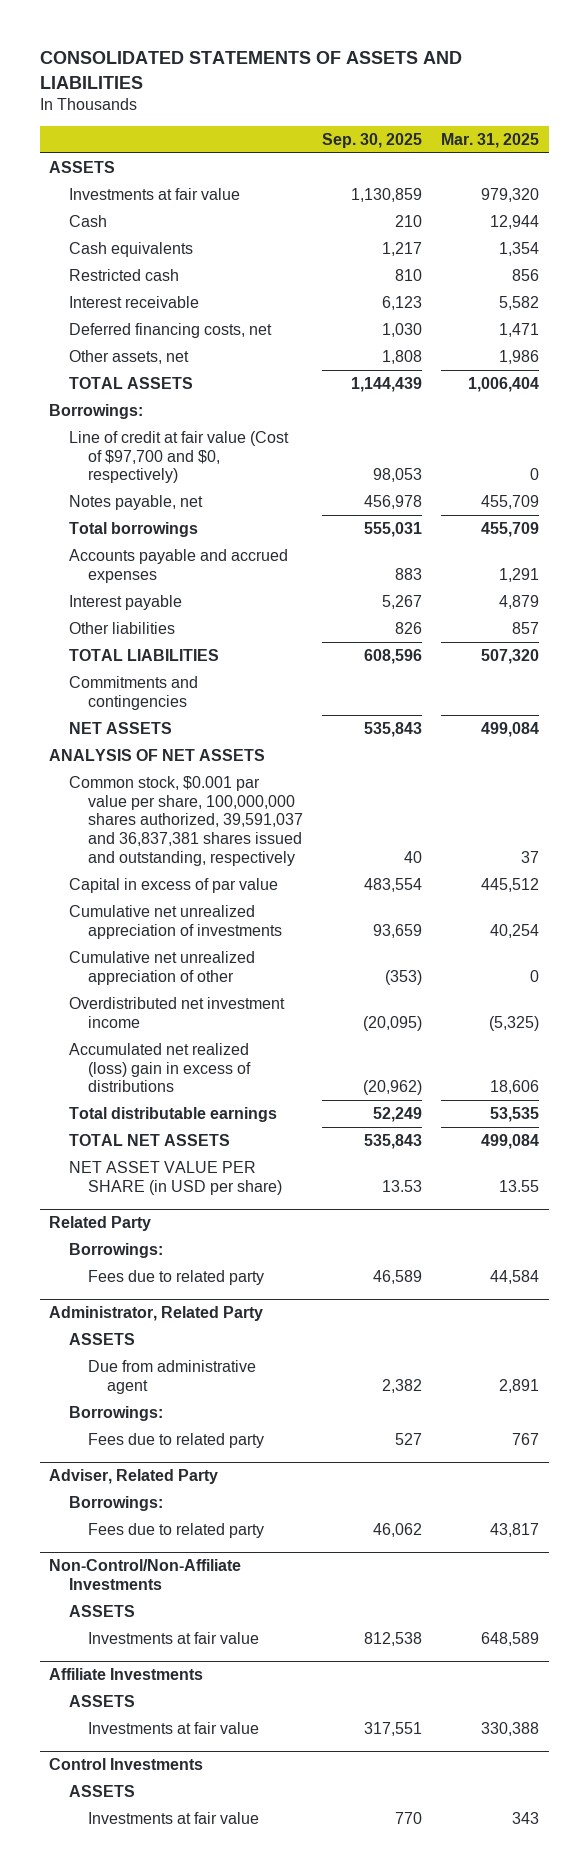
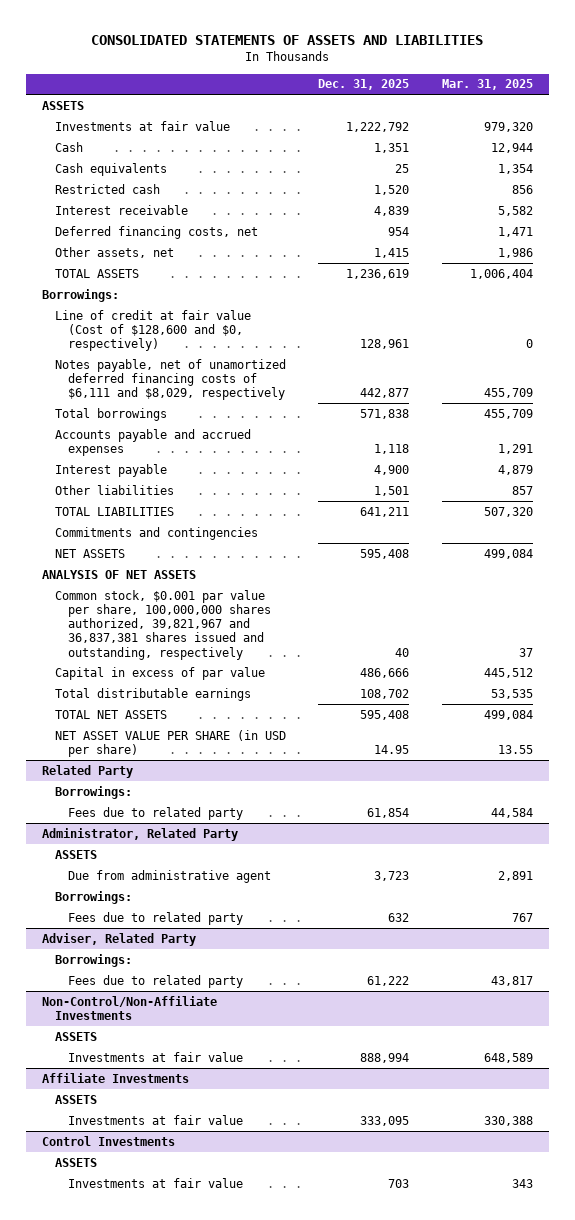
[322,132,423,148] Sep. 30, 2025 -> none
none -> [318,79,410,91] Dec. 31, 2025
[68,430,289,484] Line of credit at fair value (Cost of $97,700 and $0, respectively) -> [55,309,252,352] Line of credit at fair value (Cost of $128,600 and $0, respectively)
[68,494,203,510] Notes payable, net -> [55,358,287,401] Notes payable, net of unamortized deferred financing costs of $6,111 and $8,029, respectively
[68,775,303,866] Common stock, $0.001 par value per share, 100,000,000 shares authorized, 39,591,037 and 36,837,381 shares issued and outstanding, respectively -> [55,589,272,660] Common stock, $0.001 par value per share, 100,000,000 shares authorized, 39,821,967 and 36,837,381 shares issued and outstanding, respectively
[68,904,282,939] Cumulative net unrealized appreciation of investments -> none
[68,950,255,985] Cumulative net unrealized appreciation of other -> none
[68,996,285,1028] Overdistributed net investment income -> none
[68,1042,251,1093] Accumulated net realized (loss) gain in excess of distributions -> none

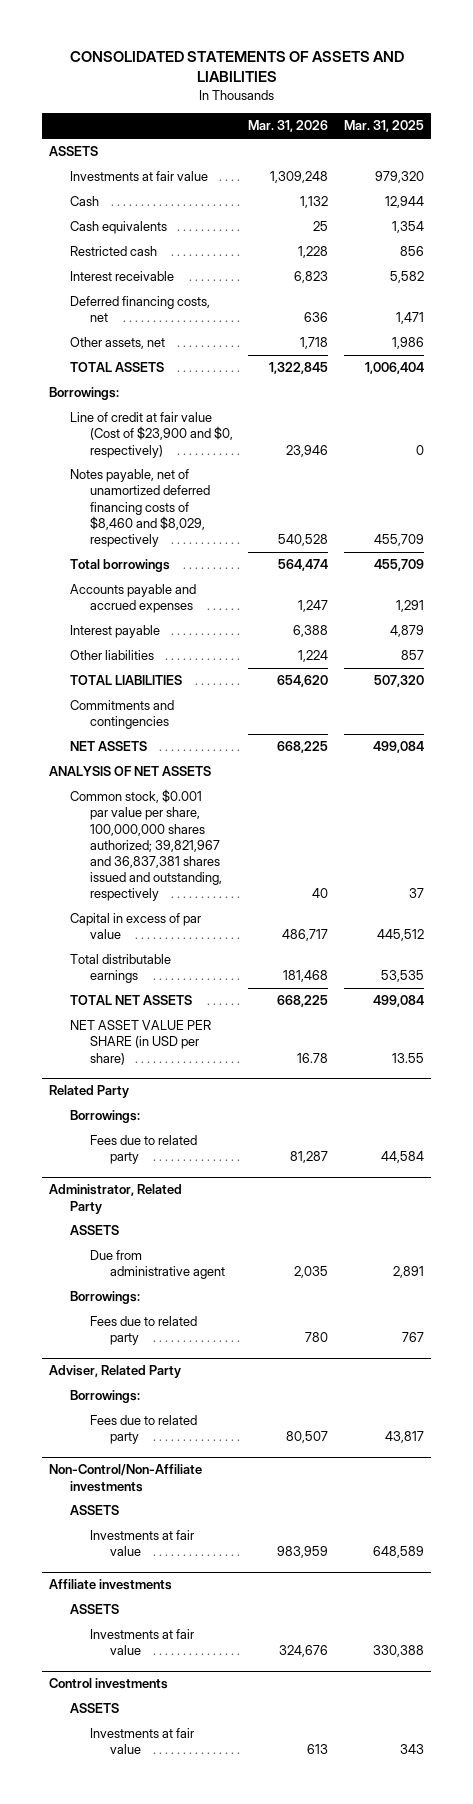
[318,79,410,91] Dec. 31, 2025 -> none
none -> [248,120,329,133] Mar. 31, 2026
[55,309,252,352] Line of credit at fair value (Cost of $128,600 and $0, respectively) -> [69,412,233,458] Line of credit at fair value (Cost of $23,900 and $0, respectively)
[55,358,287,401] Notes payable, net of unamortized deferred financing costs of $6,111 and $8,029, respectively -> [69,469,210,547] Notes payable, net of unamortized deferred financing costs of $8,460 and $8,029, respectively
[55,589,272,660] Common stock, $0.001 par value per share, 100,000,000 shares authorized, 39,821,967 and 36,837,381 shares issued and outstanding, respectively -> [69,789,222,901] Common stock, $0.001 par value per share, 100,000,000 shares authorized; 39,821,967 and 36,837,381 shares issued and outstanding, respectively
[42,995,218,1021] Non-Control/Non-Affiliate Investments -> [49,1464,203,1492] Non-Control/Non-Affiliate investments
[42,1072,190,1083] Affiliate Investments -> [49,1579,173,1591] Affiliate investments
[42,1135,176,1146] Control Investments -> [49,1678,169,1690] Control investments

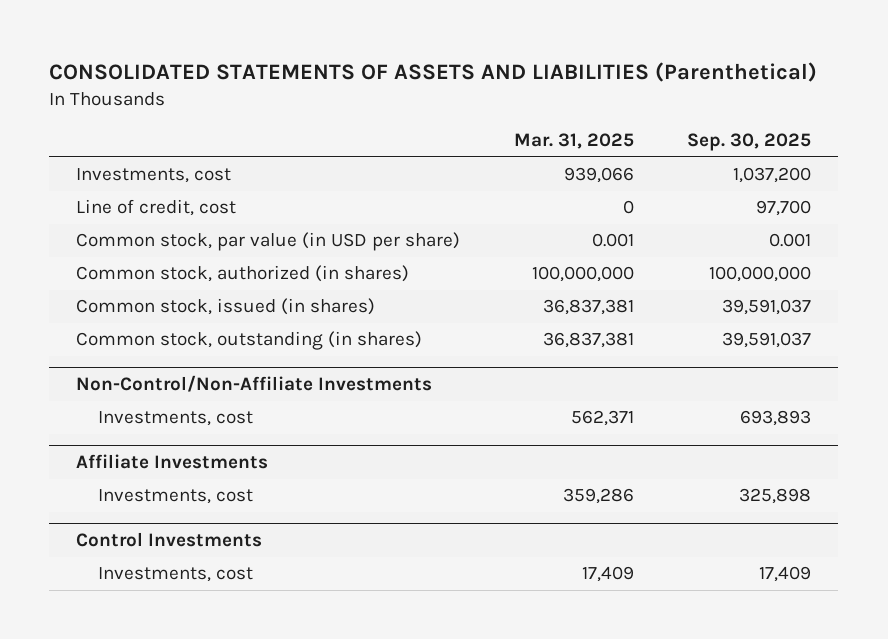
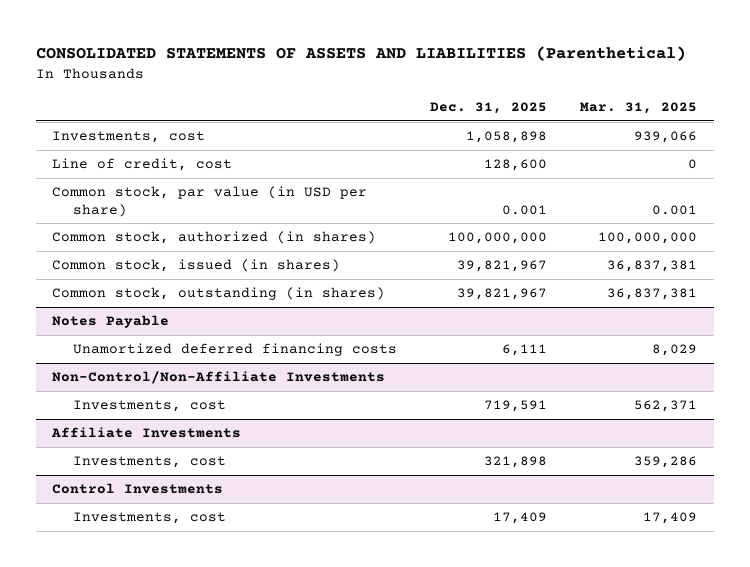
[687,133,812,152] Sep. 30, 2025 -> none
none -> [430,101,548,114] Dec. 31, 2025
none -> [52,315,170,329] Notes Payable
none -> [73,343,398,357] Unamortized deferred financing costs

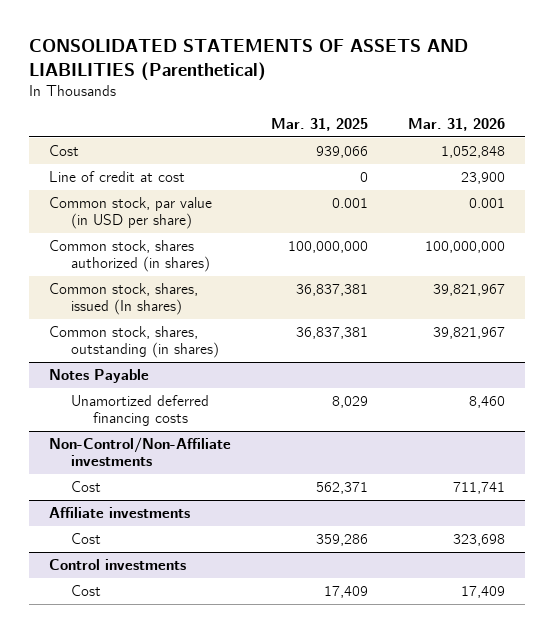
[430,101,548,114] Dec. 31, 2025 -> none
none -> [408,117,506,131] Mar. 31, 2026
[52,131,206,144] Investments, cost -> [49,144,80,156] Cost
[52,158,233,172] Line of credit, cost -> [49,170,186,182] Line of credit at cost
[52,231,377,245] Common stock, authorized (in shares) -> [49,239,210,273] Common stock, shares authorized (in shares)
[52,259,341,273] Common stock, issued (in shares) -> [49,282,199,316] Common stock, shares, issued (In shares)
[52,287,386,301] Common stock, outstanding (in shares) -> [49,325,219,359] Common stock, shares, outstanding (in shares)
[52,371,386,385] Non-Control/Non-Affiliate Investments -> [49,436,232,467] Non-Control/Non-Affiliate investments
[73,400,227,413] Investments, cost -> [70,480,101,492] Cost
[51,427,242,439] Affiliate Investments -> [49,506,191,518] Affiliate investments
[73,456,227,469] Investments, cost -> [70,532,101,544] Cost
[52,483,224,495] Control Investments -> [49,558,187,570] Control investments
[73,512,227,525] Investments, cost -> [70,584,101,596] Cost

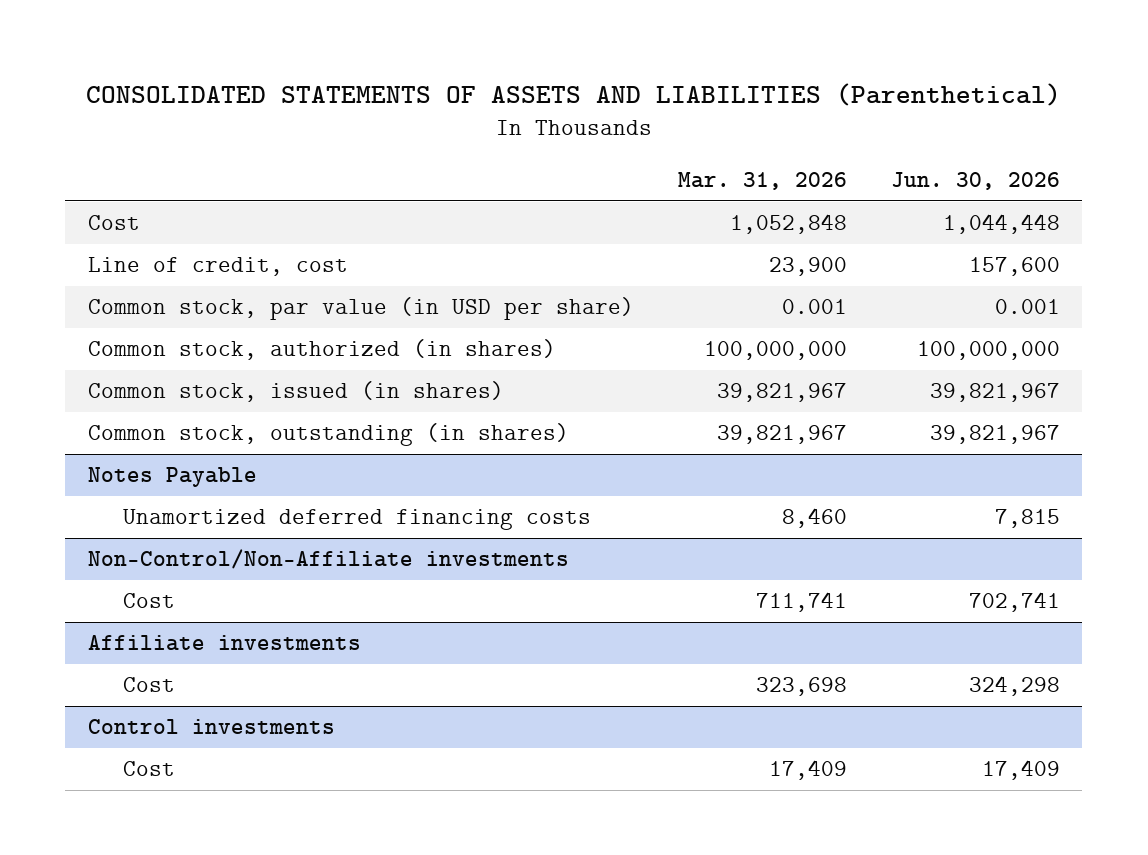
[271,117,369,131] Mar. 31, 2025 -> none
none -> [891,172,1061,191] Jun. 30, 2026
[49,170,186,182] Line of credit at cost -> [87,257,348,277] Line of credit, cost
[49,239,210,273] Common stock, shares authorized (in shares) -> [87,339,556,361] Common stock, authorized (in shares)
[49,282,199,316] Common stock, shares, issued (In shares) -> [87,381,504,403] Common stock, issued (in shares)
[49,325,219,359] Common stock, shares, outstanding (in shares) -> [87,423,569,447] Common stock, outstanding (in shares)

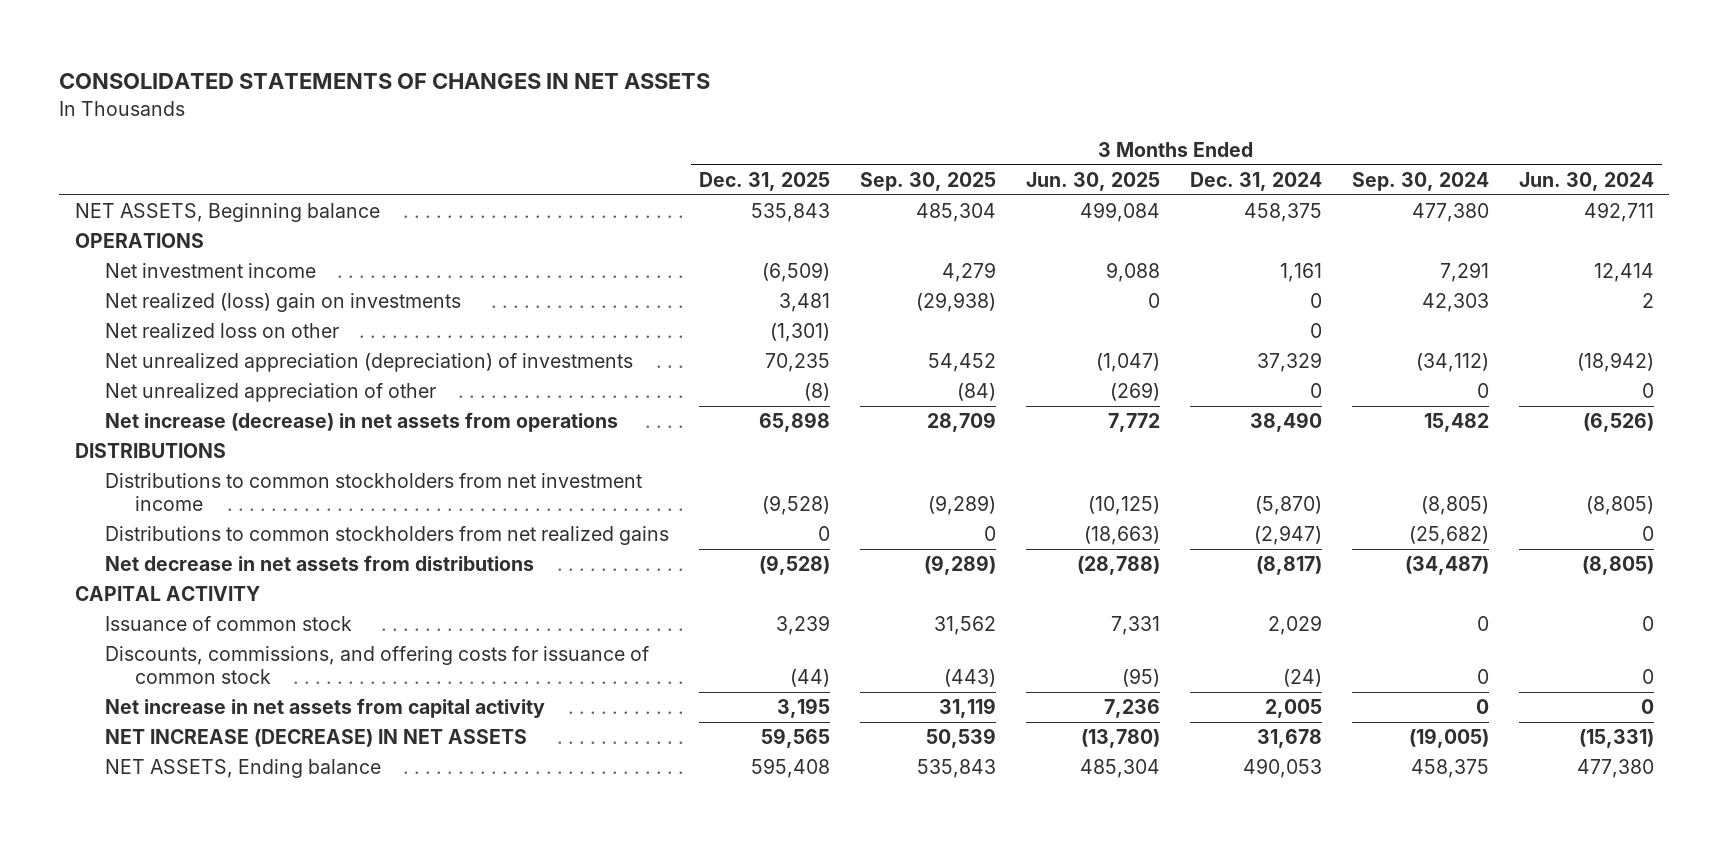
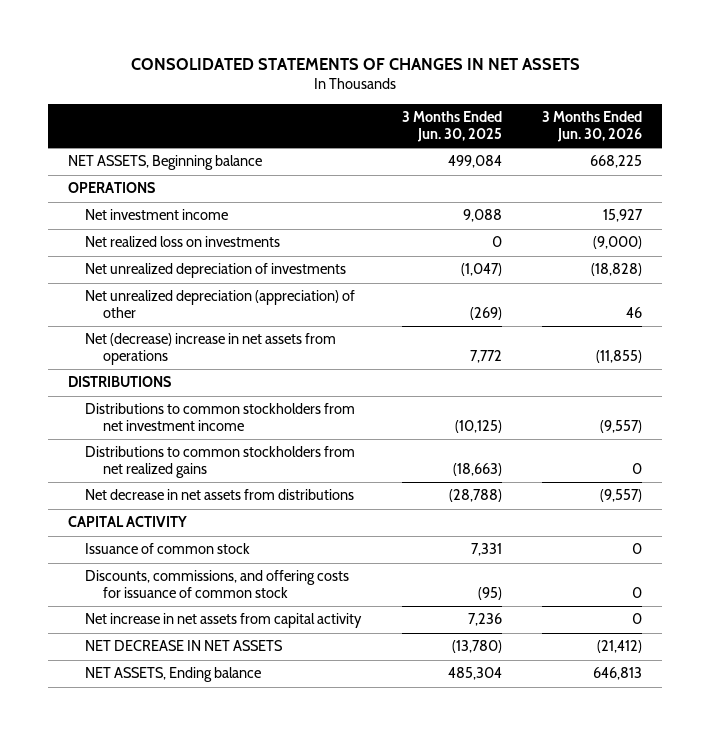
[698,171,830,191] Dec. 31, 2025 -> none
[859,171,996,191] Sep. 30, 2025 -> none
[1189,171,1322,191] Dec. 31, 2024 -> none
[1351,171,1489,191] Sep. 30, 2024 -> none
[1519,171,1655,191] Jun. 30, 2024 -> none
none -> [541,111,642,142] 3 Months Ended Jun. 30, 2026
[104,322,339,338] Net realized loss on other -> none
[104,292,461,312] Net realized (loss) gain on investments -> [85,236,281,248] Net realized loss on investments
[104,352,633,372] Net unrealized appreciation (depreciation) of investments -> [85,263,347,279] Net unrealized depreciation of investments
[104,382,436,402] Net unrealized appreciation of other -> [85,290,356,319] Net unrealized depreciation (appreciation) of other
[104,411,618,432] Net increase (decrease) in net assets from operations -> [85,333,337,366] Net (decrease) increase in net assets from operations
[104,728,527,747] NET INCREASE (DECREASE) IN NET ASSETS -> [85,640,284,652] NET DECREASE IN NET ASSETS

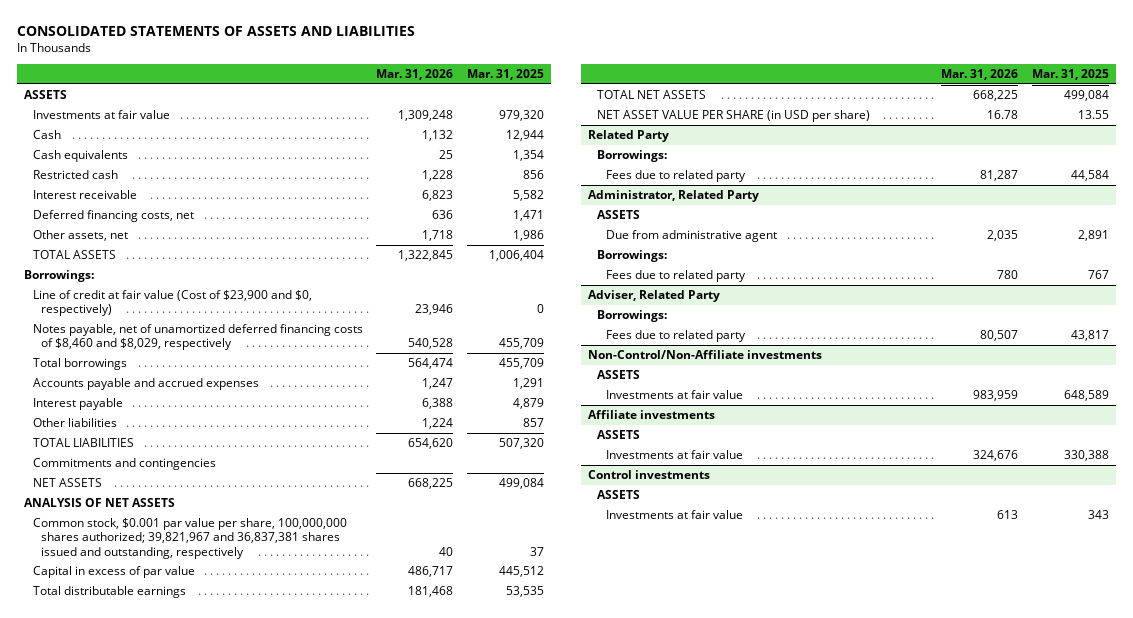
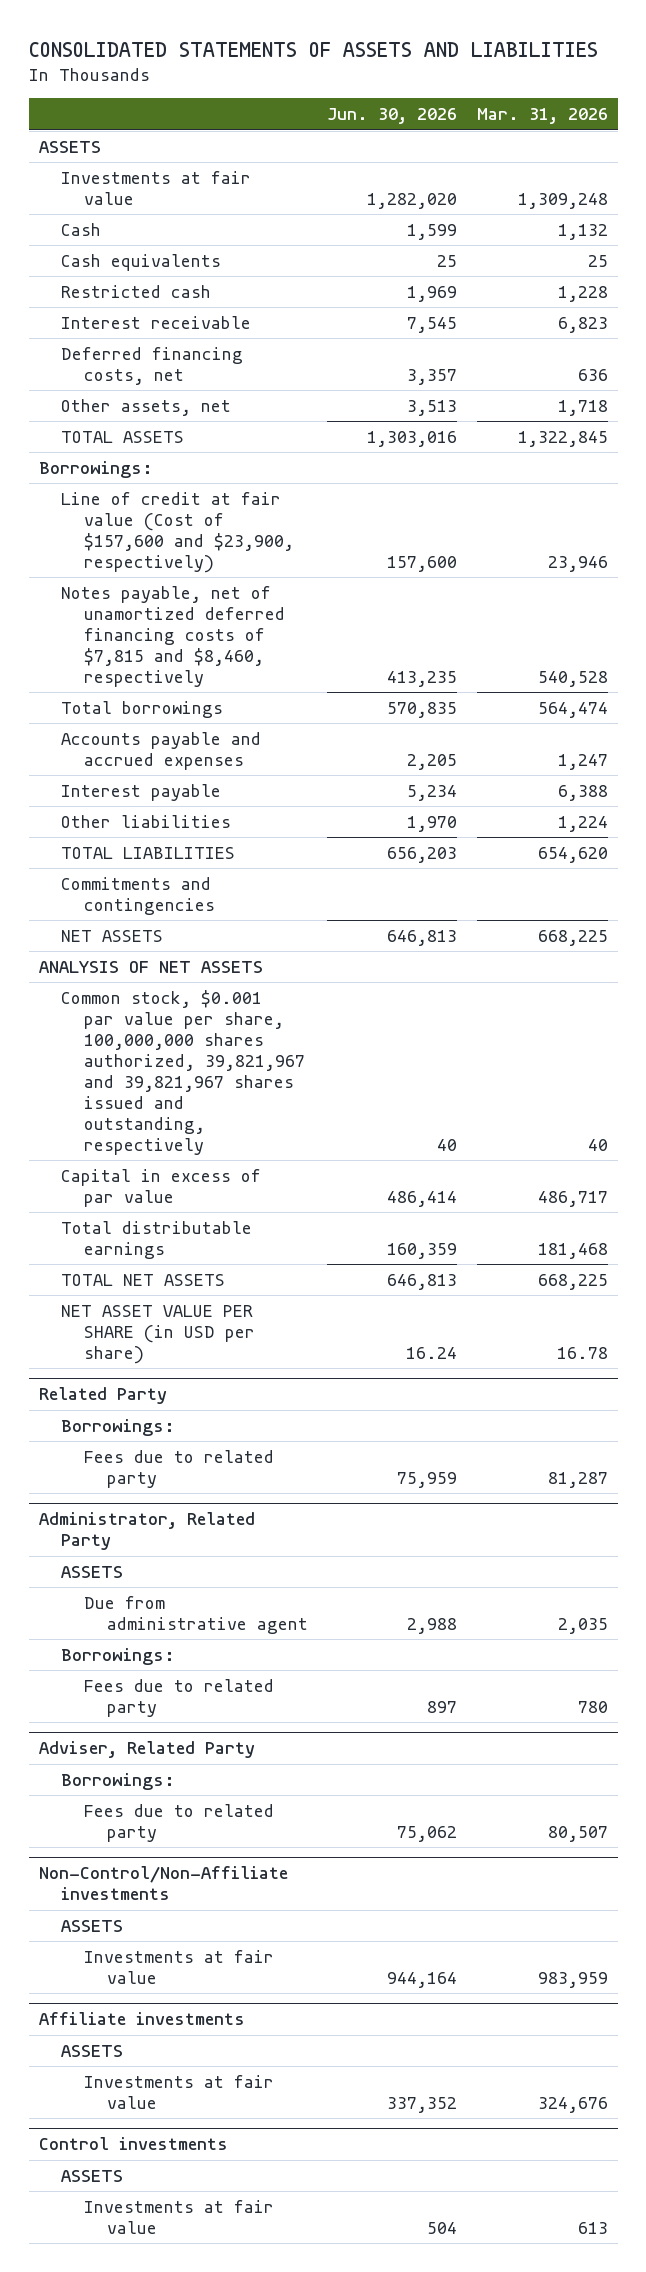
[467,69,545,81] Mar. 31, 2025 -> none
none -> [327,108,458,125] Jun. 30, 2026
[32,290,312,317] Line of credit at fair value (Cost of $23,900 and $0, respectively) -> [61,491,295,573] Line of credit at fair value (Cost of $157,600 and $23,900, respectively)
[32,324,363,351] Notes payable, net of unamortized deferred financing costs of $8,460 and $8,029, respectively -> [61,585,286,687] Notes payable, net of unamortized deferred financing costs of $7,815 and $8,460, respectively
[32,518,347,559] Common stock, $0.001 par value per share, 100,000,000 shares authorized; 39,821,967 and 36,837,381 shares issued and outstanding, respectively -> [61,989,306,1155] Common stock, $0.001 par value per share, 100,000,000 shares authorized, 39,821,967 and 39,821,967 shares issued and outstanding, respectively

